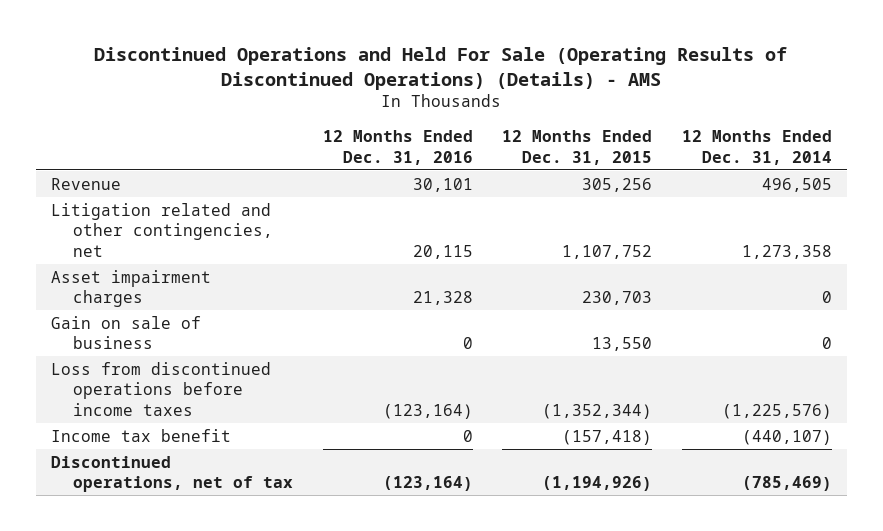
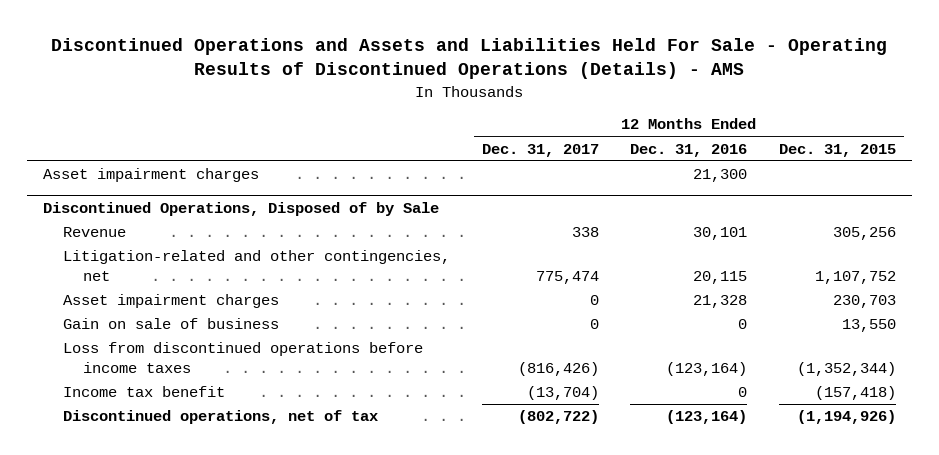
[94,47,788,90] Discontinued Operations and Held For Sale (Operating Results of Discontinued Operations) (Details) - AMS -> [51,38,888,80] Discontinued Operations and Assets and Liabilities Held For Sale - Operating Results of Discontinued Operations (Details) - AMS
[681,130,832,165] 12 Months Ended Dec. 31, 2014 -> none
none -> [481,143,599,157] Dec. 31, 2017
none -> [42,168,259,183] Asset impairment charges
none -> [42,202,439,217] Discontinued Operations, Disposed of by Sale
[50,202,274,258] Litigation related and other contingencies, net -> [62,250,450,281] Litigation-related and other contingencies, net

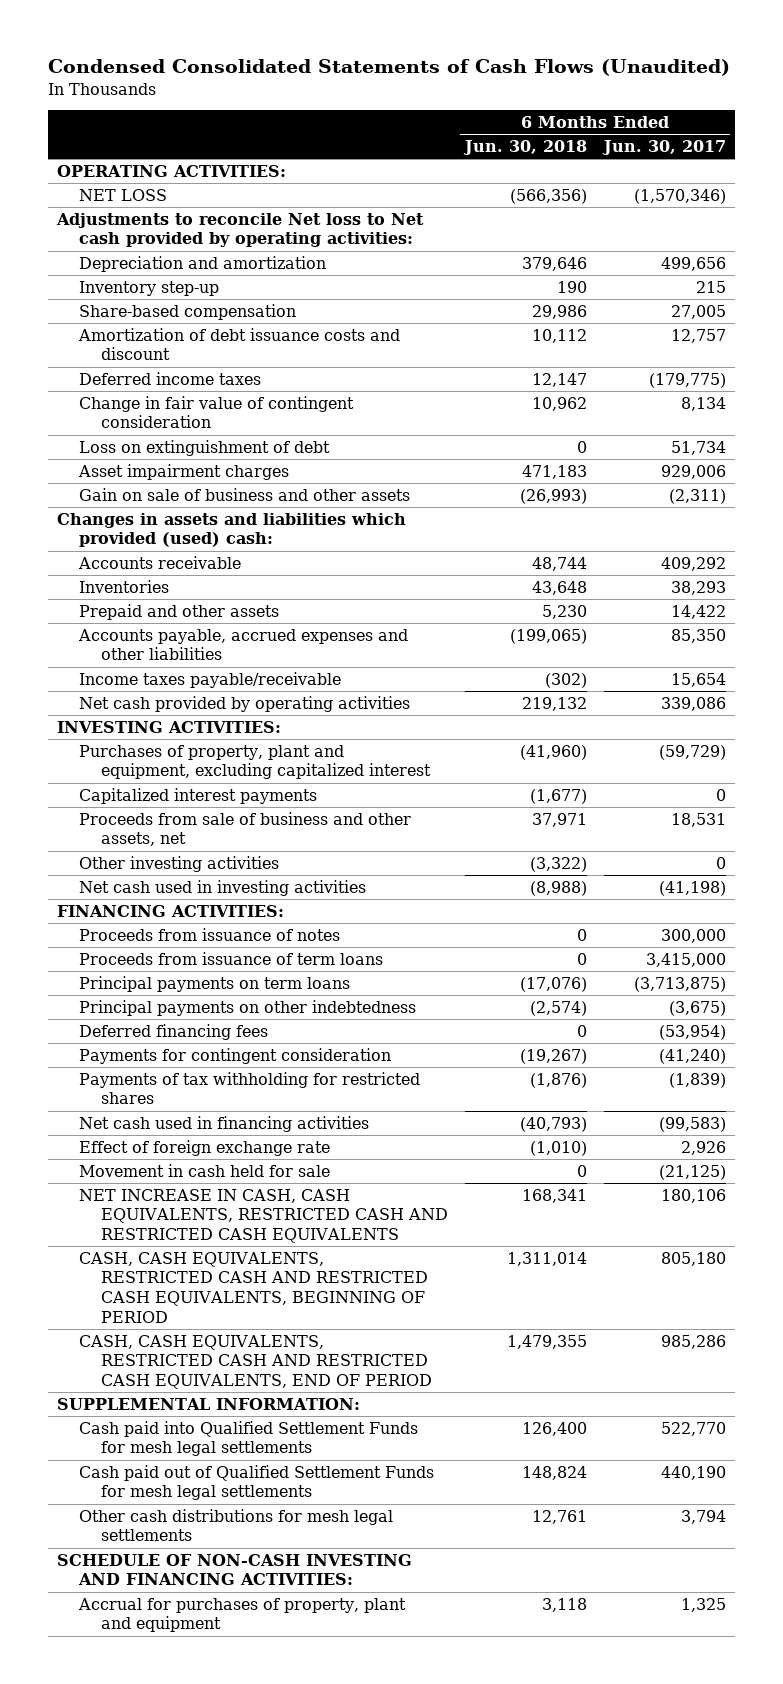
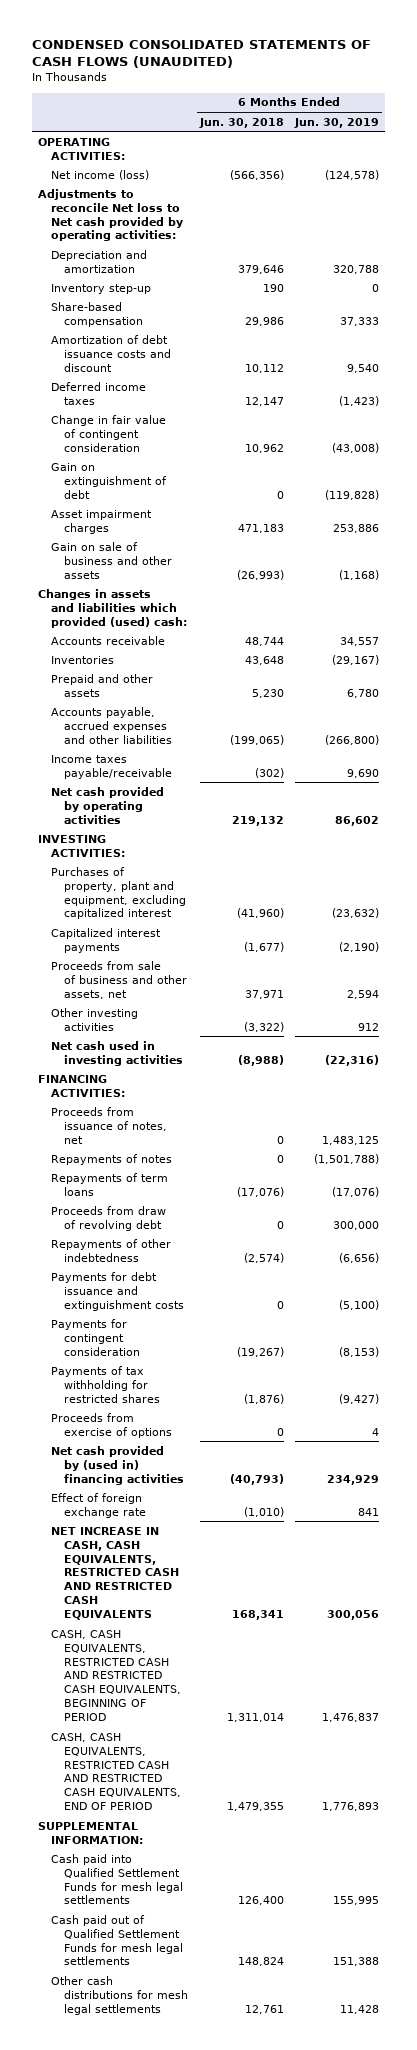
[48,58,731,76] Condensed Consolidated Statements of Cash Flows (Unaudited) -> [31,40,371,69] CONDENSED CONSOLIDATED STATEMENTS OF CASH FLOWS (UNAUDITED)
[601,140,726,156] Jun. 30, 2017 -> none
none -> [293,117,379,128] Jun. 30, 2019
[78,188,167,201] NET LOSS -> [50,169,149,180] Net income (loss)
[78,439,330,456] Loss on extinguishment of debt -> [50,462,168,499] Gain on extinguishment of debt
[78,951,383,965] Proceeds from issuance of term loans -> none
[78,1023,268,1040] Deferred financing fees -> none
[78,927,340,941] Proceeds from issuance of notes -> [50,1106,168,1144] Proceeds from issuance of notes, net
none -> [50,1153,172,1165] Repayments of notes
[78,975,350,992] Principal payments on term loans -> [50,1172,168,1196] Repayments of term loans
none -> [50,1205,166,1231] Proceeds from draw of revolving debt
[78,999,416,1016] Principal payments on other indebtedness -> [50,1238,171,1262] Repayments of other indebtedness
none -> [50,1271,185,1311] Payments for debt issuance and extinguishment costs
none -> [50,1412,173,1438] Proceeds from exercise of options
[78,1115,369,1132] Net cash used in financing activities -> [50,1445,185,1485] Net cash provided by (used in) financing activities
[78,1163,330,1177] Movement in cash held for sale -> none
[56,1553,412,1586] SCHEDULE OF NON-CASH INVESTING AND FINANCING ACTIVITIES: -> none
[77,1597,406,1633] Accrual for purchases of property, plant and equipment -> none

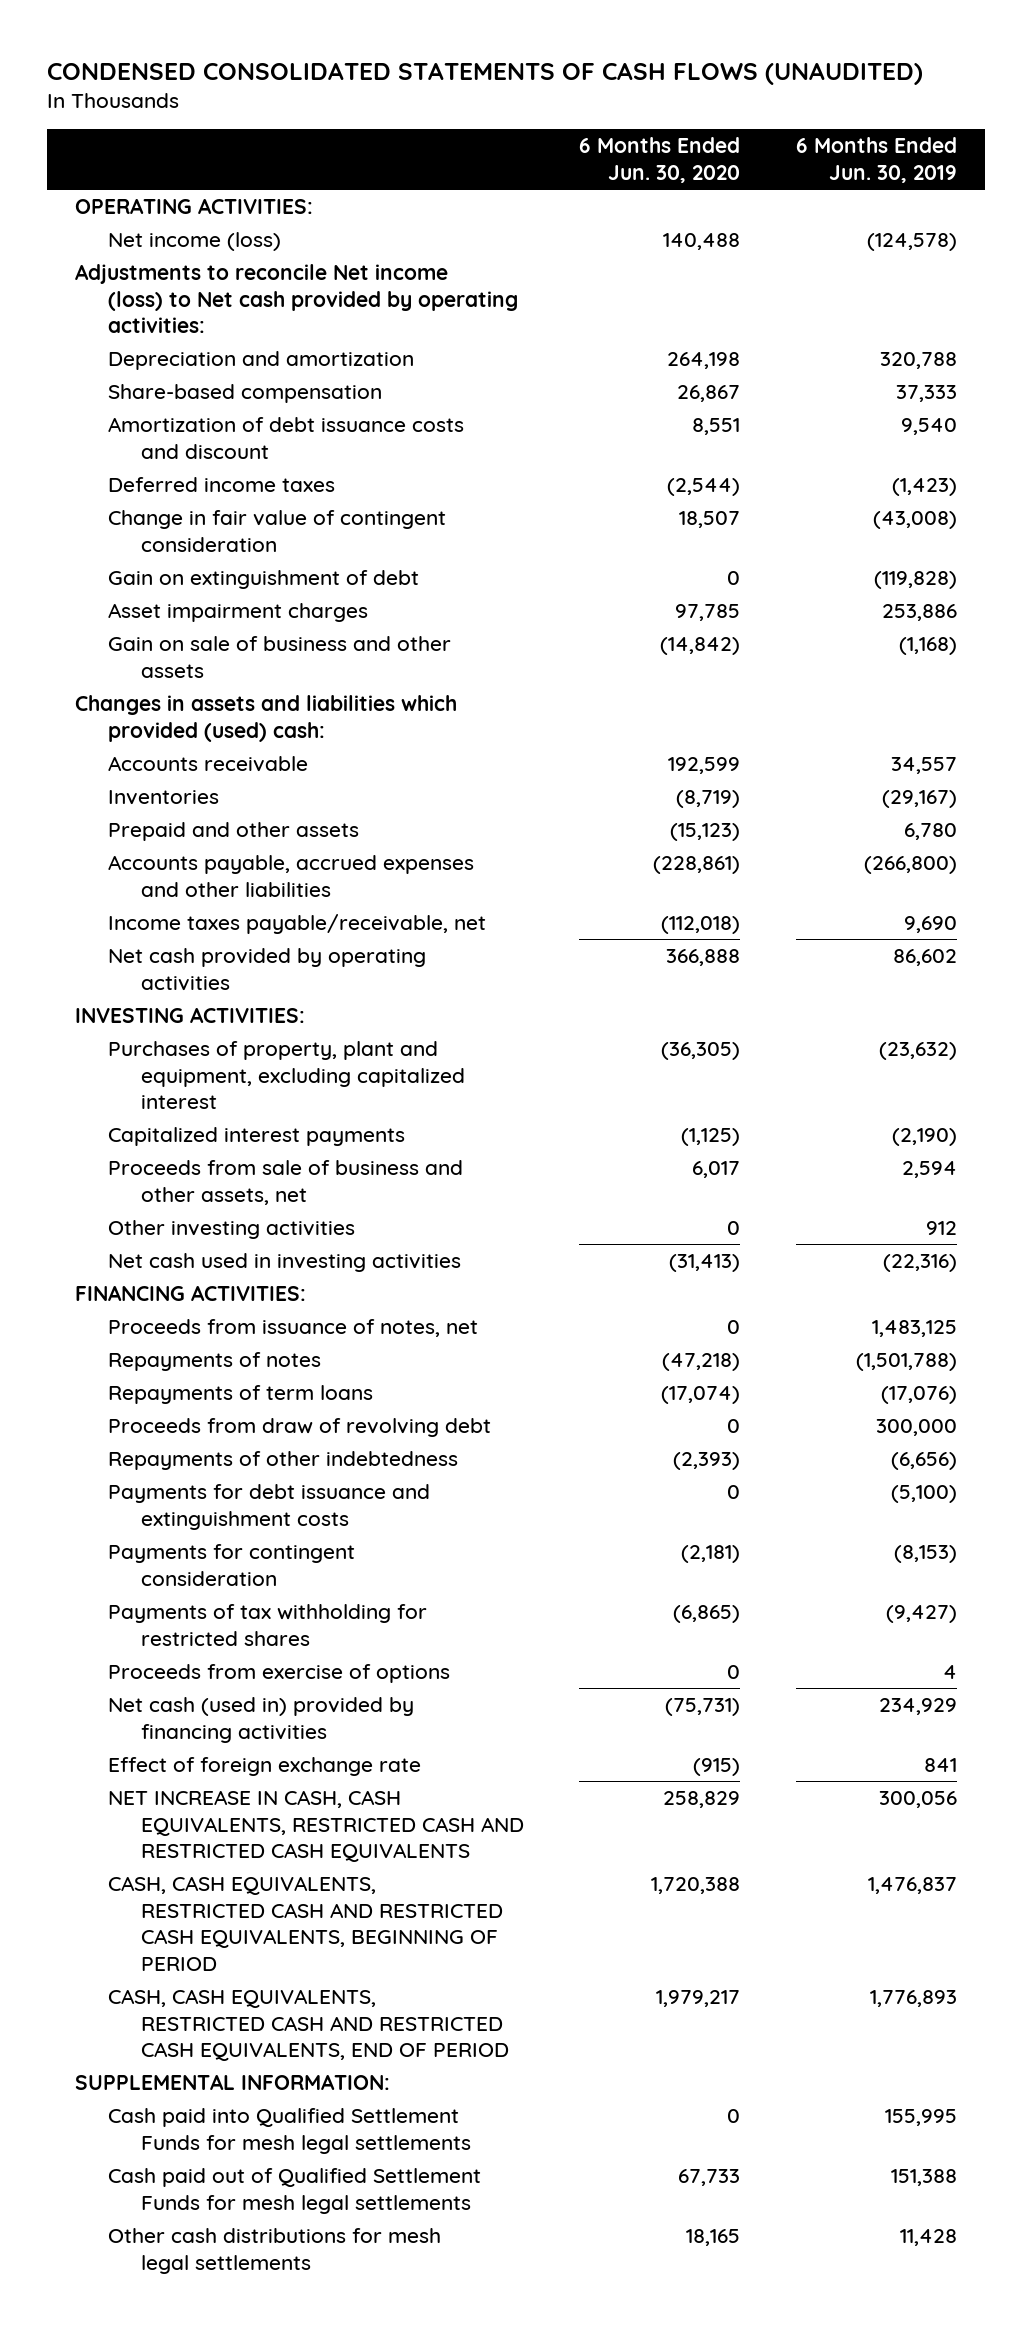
[198,117,284,128] Jun. 30, 2018 -> none
none -> [579,137,741,183] 6 Months Ended Jun. 30, 2020
[37,188,183,242] Adjustments to reconcile Net loss to Net cash provided by operating activities: -> [74,264,518,334] Adjustments to reconcile Net income (loss) to Net cash provided by operating activities:
[50,283,151,294] Inventory step-up -> none
[50,754,173,779] Income taxes payable/receivable -> [107,914,486,935] Income taxes payable/receivable, net
[50,1445,185,1485] Net cash provided by (used in) financing activities -> [107,1697,414,1743] Net cash (used in) provided by financing activities

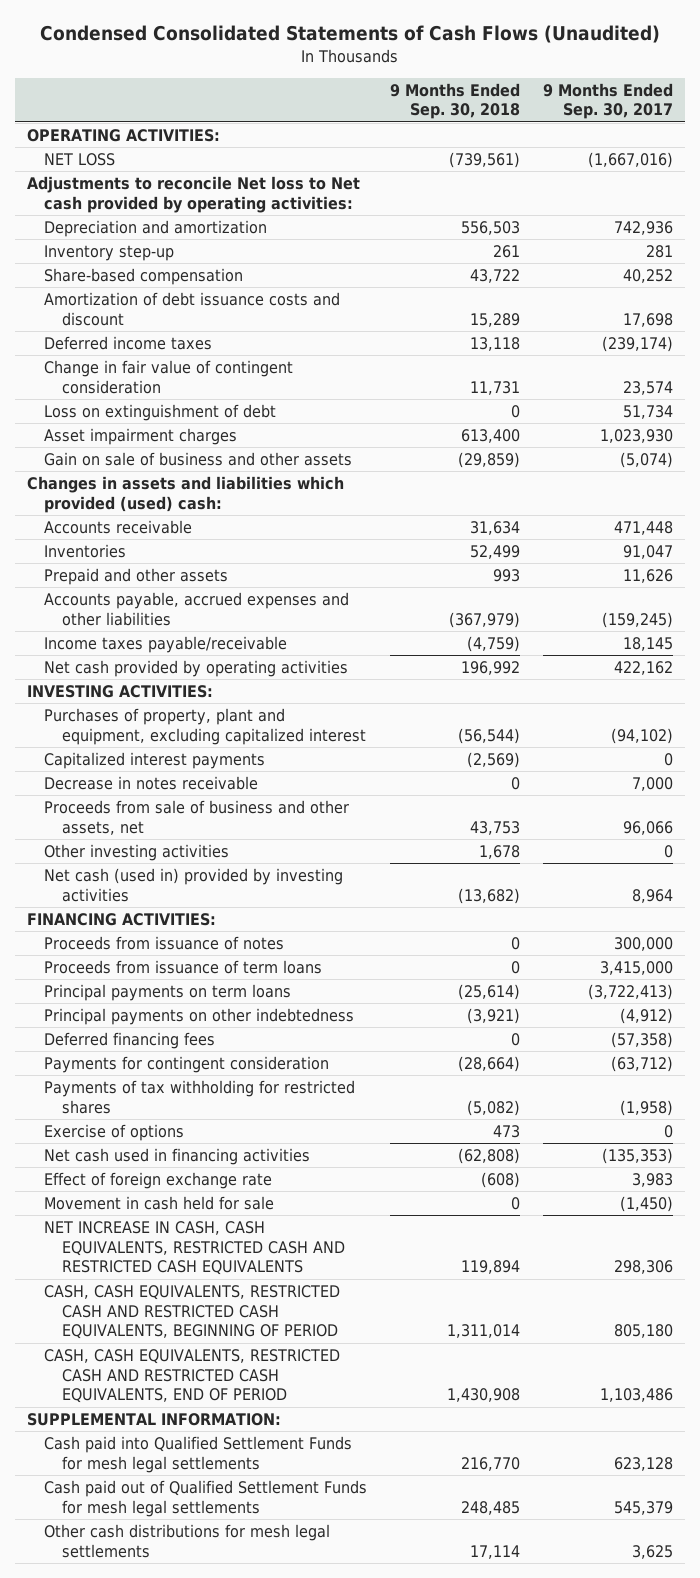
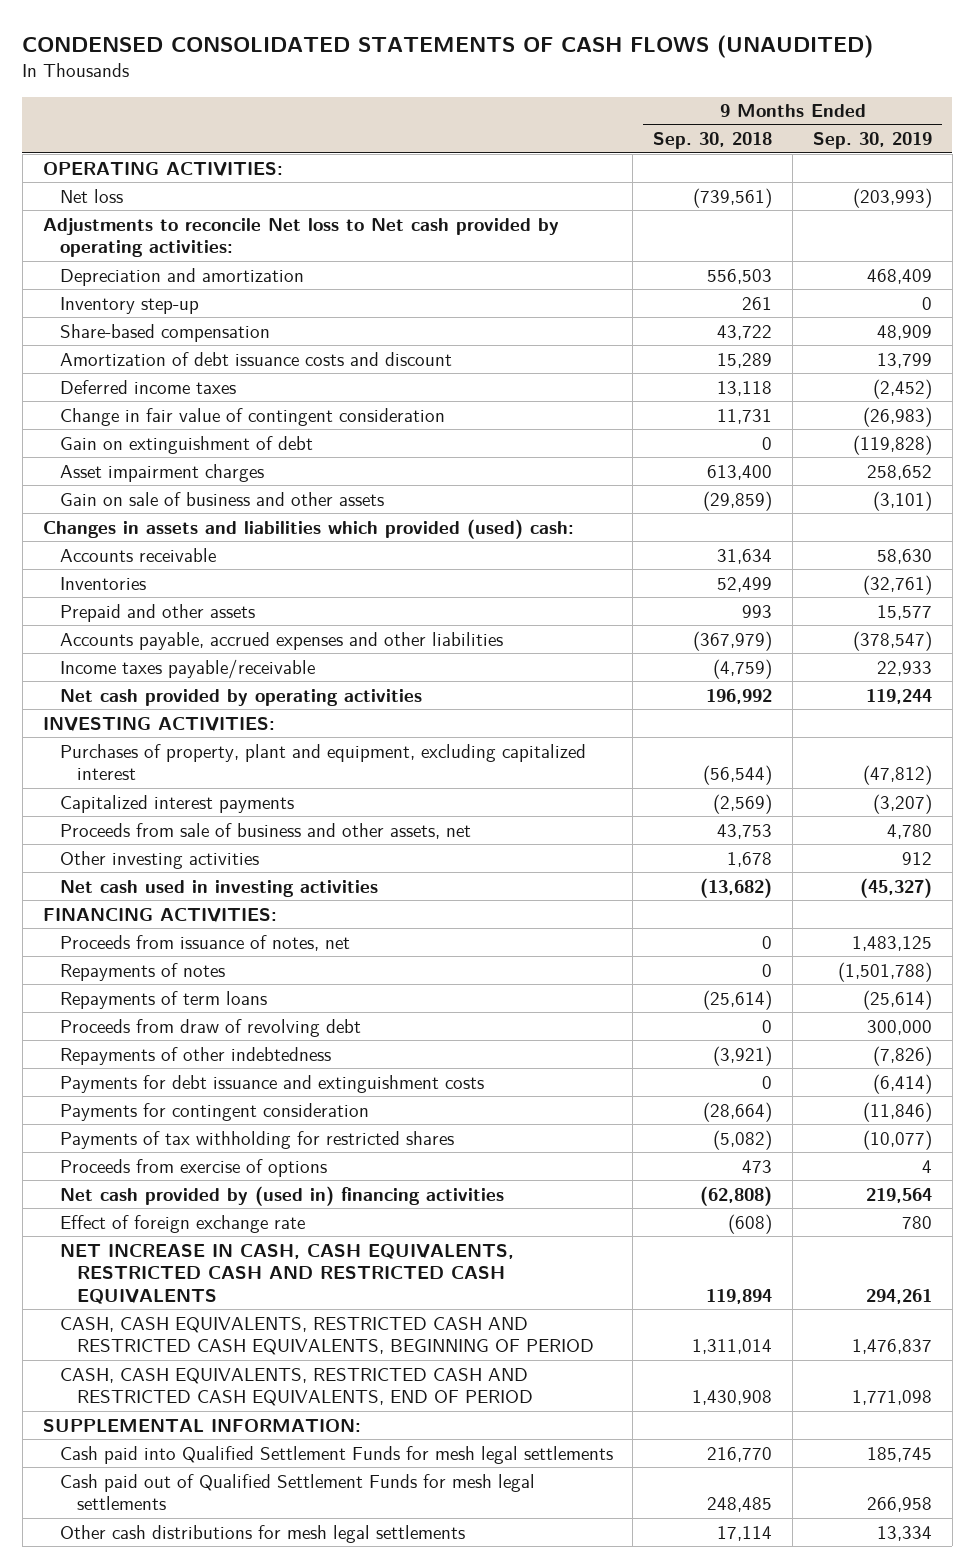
[39,25,660,44] Condensed Consolidated Statements of Cash Flows (Unaudited) -> [22,34,874,58] CONDENSED CONSOLIDATED STATEMENTS OF CASH FLOWS (UNAUDITED)
[543,82,674,120] 9 Months Ended Sep. 30, 2017 -> none
none -> [812,132,932,150] Sep. 30, 2019
[44,153,116,167] NET LOSS -> [59,188,123,203] Net loss
[44,404,277,422] Loss on extinguishment of debt -> [59,435,313,454] Gain on extinguishment of debt
[44,776,259,791] Decrease in notes receivable -> none
[44,868,344,902] Net cash (used in) provided by investing activities -> [59,879,378,897] Net cash used in investing activities
[44,960,323,975] Proceeds from issuance of term loans -> none
[44,1032,216,1050] Deferred financing fees -> none
[44,936,285,951] Proceeds from issuance of notes -> [59,934,350,951] Proceeds from issuance of notes, net
none -> [59,962,225,981] Repayments of notes
[44,984,292,1002] Principal payments on term loans -> [59,990,267,1009] Repayments of term loans
none -> [59,1018,361,1037] Proceeds from draw of revolving debt
[44,1008,355,1026] Principal payments on other indebtedness -> [59,1046,331,1065] Repayments of other indebtedness
none -> [59,1074,484,1093] Payments for debt issuance and extinguishment costs
[44,1124,185,1142] Exercise of options -> [59,1158,327,1177] Proceeds from exercise of options
[44,1148,311,1166] Net cash used in financing activities -> [59,1185,504,1206] Net cash provided by (used in) financing activities
[44,1196,275,1211] Movement in cash held for sale -> none

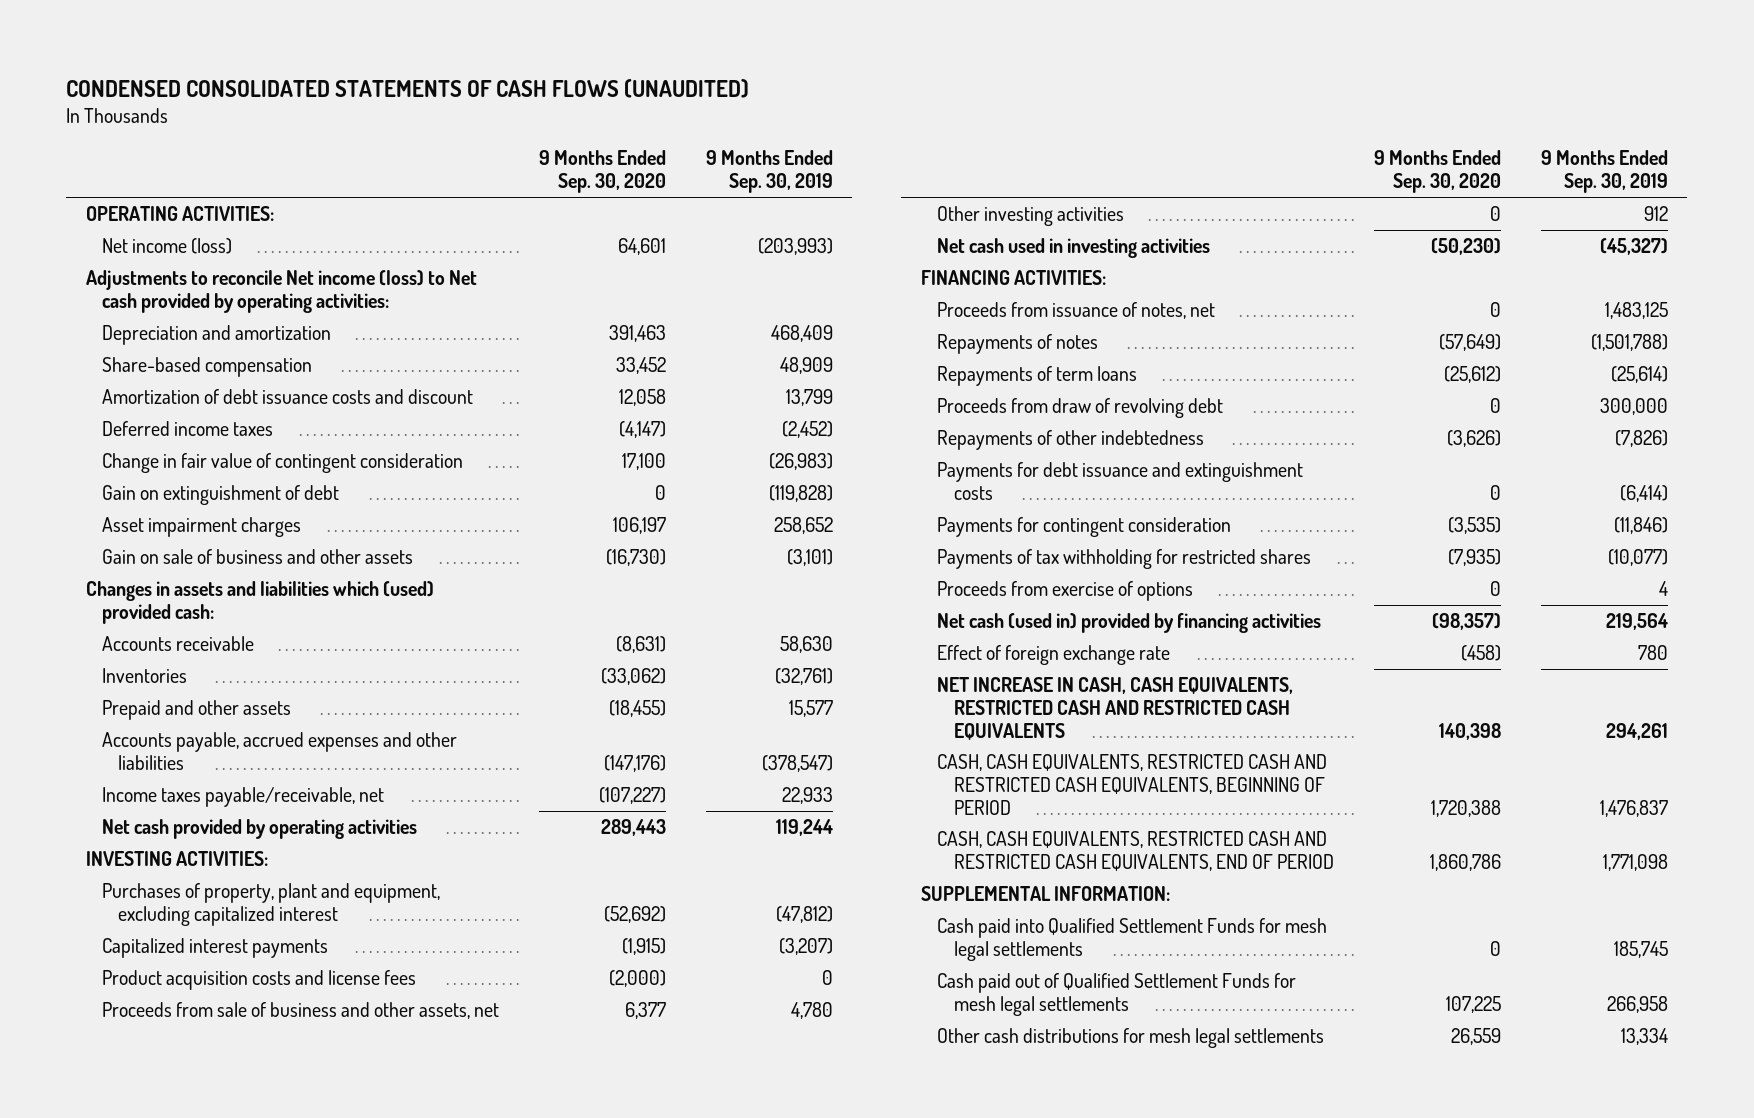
[653,132,773,150] Sep. 30, 2018 -> none
none -> [538,150,666,194] 9 Months Ended Sep. 30, 2020
[59,188,123,203] Net loss -> [102,237,233,254] Net income (loss)
[42,217,559,258] Adjustments to reconcile Net loss to Net cash provided by operating activities: -> [86,269,478,313] Adjustments to reconcile Net income (loss) to Net cash provided by operating activities:
[59,296,199,314] Inventory step-up -> none
[42,518,574,539] Changes in assets and liabilities which provided (used) cash: -> [86,580,435,624] Changes in assets and liabilities which (used) provided cash:
[59,658,315,679] Income taxes payable/receivable -> [102,786,385,807] Income taxes payable/receivable, net
none -> [102,969,417,990] Product acquisition costs and license fees
[59,1185,504,1206] Net cash provided by (used in) financing activities -> [937,612,1322,633] Net cash (used in) provided by financing activities

